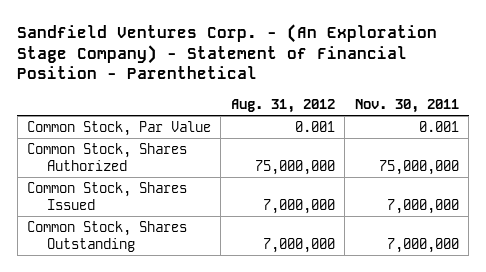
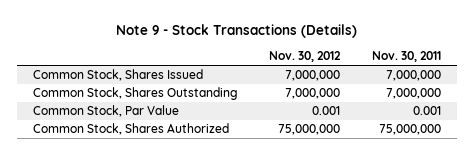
[17,23,438,80] Sandfield Ventures Corp. - (An Exploration Stage Company) - Statement of Financial Position - Parenthetical -> [115,23,357,38] Note 9 - Stock Transactions (Details)
[230,98,335,113] Aug. 31, 2012 -> none
none -> [269,51,342,63] Nov. 30, 2012
[27,120,212,136] Common Stock, Par Value -> [32,105,179,118] Common Stock, Par Value
[27,142,188,171] Common Stock, Shares Authorized -> [32,123,229,136] Common Stock, Shares Authorized

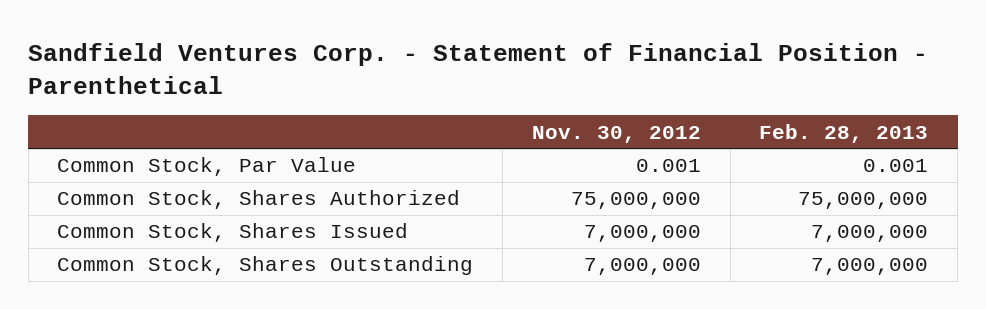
[115,23,357,38] Note 9 - Stock Transactions (Details) -> [28,43,929,95] Sandfield Ventures Corp. - Statement of Financial Position - Parenthetical
[372,51,442,63] Nov. 30, 2011 -> none
none -> [759,123,929,143] Feb. 28, 2013
[32,69,203,82] Common Stock, Shares Issued -> [57,223,409,243] Common Stock, Shares Issued
[32,87,238,101] Common Stock, Shares Outstanding -> [57,256,474,276] Common Stock, Shares Outstanding

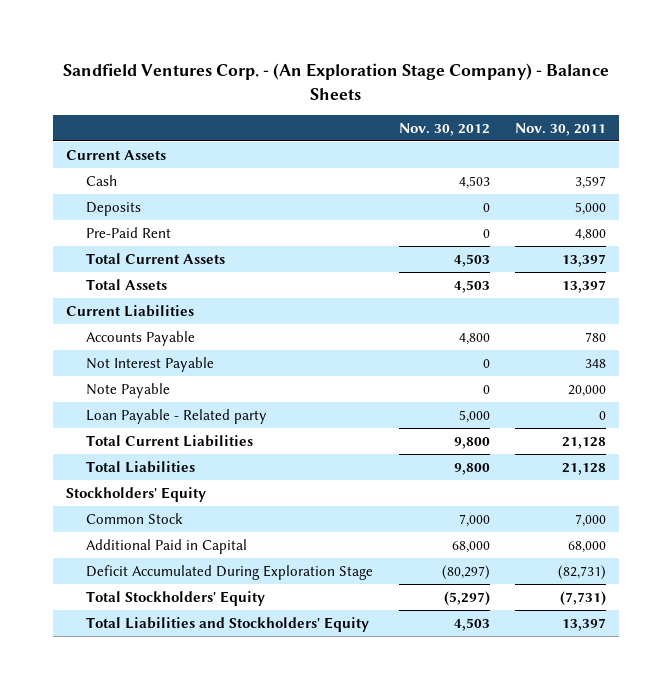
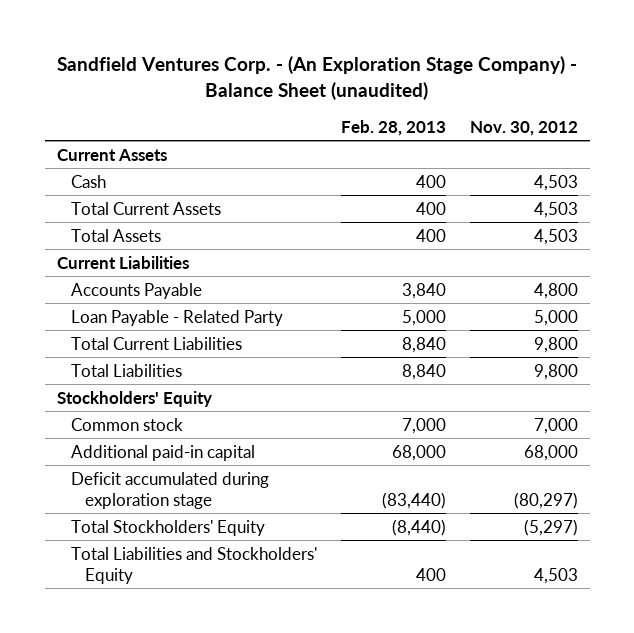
[62,63,609,100] Sandfield Ventures Corp. - (An Exploration Stage Company) - Balance Sheets -> [57,55,578,100] Sandfield Ventures Corp. - (An Exploration Stage Company) - Balance Sheet (unaudited)
[515,122,607,136] Nov. 30, 2011 -> none
none -> [340,119,446,136] Feb. 28, 2013
[85,201,141,216] Deposits -> none
[85,226,171,238] Pre-Paid Rent -> none
[85,356,214,372] Not Interest Payable -> none
[85,382,170,398] Note Payable -> none
[85,408,267,424] Loan Payable - Related party -> [70,309,283,326] Loan Payable - Related Party
[85,512,183,524] Common Stock -> [70,417,183,431] Common stock
[85,538,247,554] Additional Paid in Capital -> [70,444,255,461] Additional paid-in capital
[85,564,373,580] Deficit Accumulated During Exploration Stage -> [70,471,269,509] Deficit accumulated during exploration stage

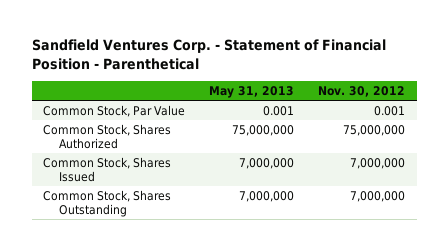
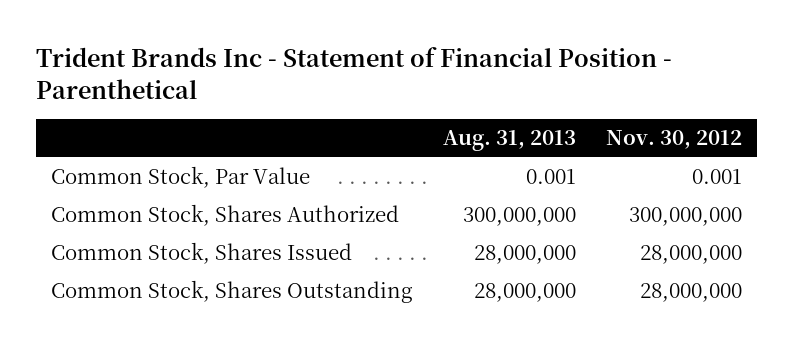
[31,39,386,71] Sandfield Ventures Corp. - Statement of Financial Position - Parenthetical -> [35,47,672,99] Trident Brands Inc - Statement of Financial Position - Parenthetical
[209,86,295,99] May 31, 2013 -> none
none -> [443,130,577,152] Aug. 31, 2013
[342,125,405,137] 75,000,000 -> [629,207,743,227] 300,000,000
[349,158,405,170] 7,000,000 -> [640,245,743,265] 28,000,000
[349,191,405,203] 7,000,000 -> [640,283,743,303] 28,000,000

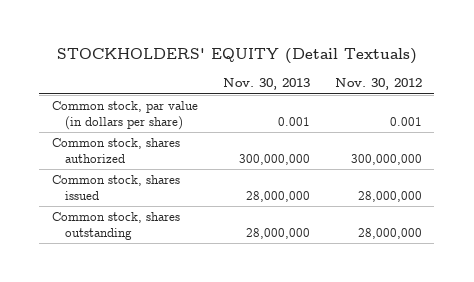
[35,47,672,99] Trident Brands Inc - Statement of Financial Position - Parenthetical -> [56,48,417,65] STOCKHOLDERS' EQUITY (Detail Textuals)
[443,130,577,152] Aug. 31, 2013 -> none
none -> [222,78,310,91] Nov. 30, 2013
[51,166,311,189] Common Stock, Par Value -> [51,101,198,130] Common stock, par value (in dollars per share)
[51,204,400,227] Common Stock, Shares Authorized -> [51,138,180,163] Common stock, shares authorized
[51,242,353,265] Common Stock, Shares Issued -> [51,175,180,200] Common stock, shares issued
[51,280,414,304] Common Stock, Shares Outstanding -> [51,212,180,240] Common stock, shares outstanding

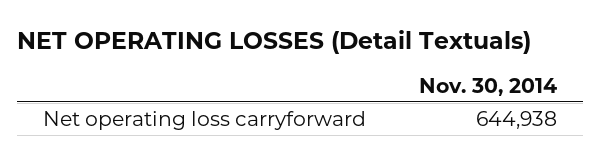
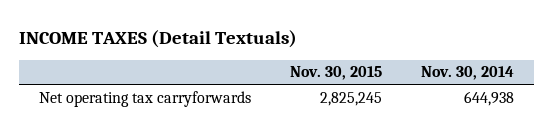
[16,29,531,54] NET OPERATING LOSSES (Detail Textuals) -> [19,29,298,48] INCOME TAXES (Detail Textuals)
none -> [290,66,383,81] Nov. 30, 2015
[43,111,367,131] Net operating loss carryforward -> [38,90,251,107] Net operating tax carryforwards

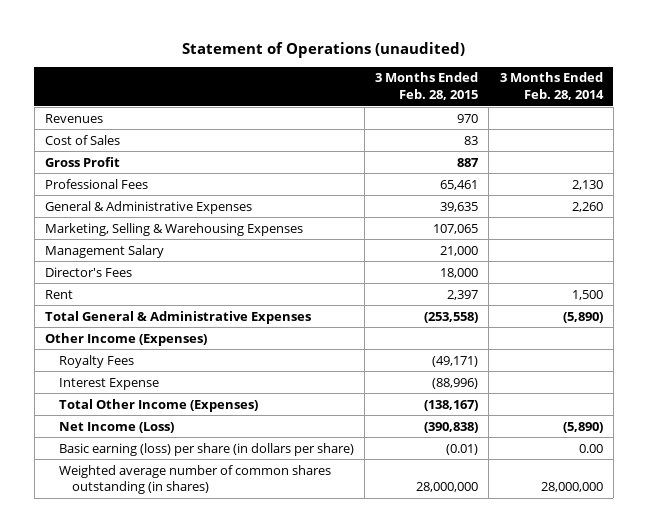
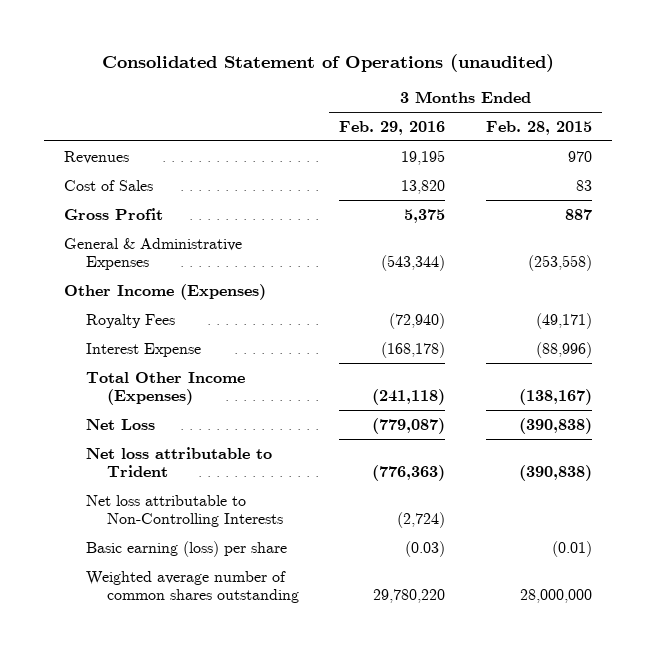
[181,42,465,59] Statement of Operations (unaudited) -> [102,53,555,72] Consolidated Statement of Operations (unaudited)
[499,72,604,100] 3 Months Ended Feb. 28, 2014 -> none
none -> [339,120,446,135] Feb. 29, 2016
[45,178,149,189] Professional Fees -> none
[45,222,304,236] Marketing, Selling & Warehousing Expenses -> none
[45,244,165,258] Management Salary -> none
[45,266,133,277] Director's Fees -> none
[45,289,74,299] Rent -> none
[45,310,312,324] Total General & Administrative Expenses -> none
[440,201,479,212] 39,635 -> [527,255,592,272] (253,558)
none -> [85,418,155,430] Net Loss
[58,421,174,433] Net Income (Loss) -> [85,446,272,478] Net loss attributable to Trident
none -> [85,494,283,528] Net loss attributable to Non-Controlling Interests
[58,442,354,456] Basic earning (loss) per share (in dollars per share) -> [85,540,287,557] Basic earning (loss) per share
[58,464,331,495] Weighted average number of common shares outstanding (in shares) -> [85,570,299,604] Weighted average number of common shares outstanding

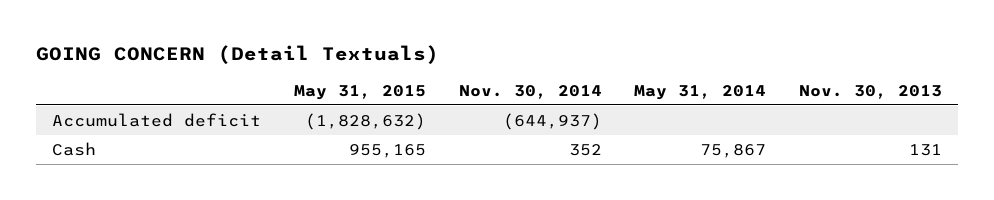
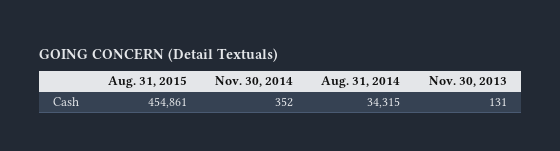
[293,84,426,100] May 31, 2015 -> none
[634,84,767,100] May 31, 2014 -> none
none -> [107,76,187,89] Aug. 31, 2015
none -> [321,76,401,89] Aug. 31, 2014
[52,113,262,128] Accumulated deficit -> none

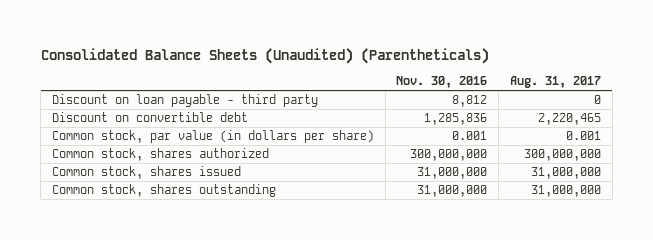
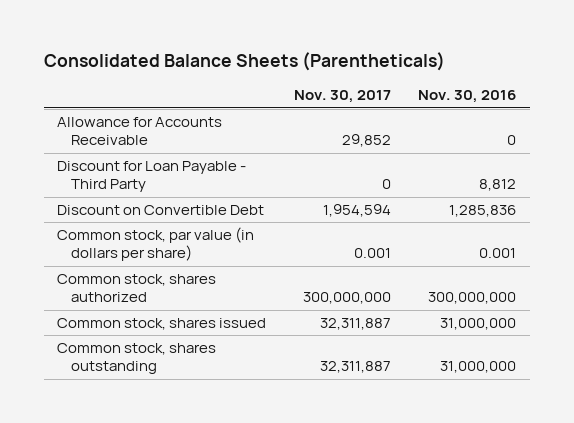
[40,47,489,64] Consolidated Balance Sheets (Unaudited) (Parentheticals) -> [43,52,445,72] Consolidated Balance Sheets (Parentheticals)
[509,76,601,89] Aug. 31, 2017 -> none
none -> [293,90,391,104] Nov. 30, 2017
none -> [57,117,223,146] Allowance for Accounts Receivable
[52,94,319,108] Discount on loan payable - third party -> [57,161,247,193] Discount for Loan Payable - Third Party
[52,112,249,123] Discount on convertible debt -> [57,205,265,216] Discount on Convertible Debt

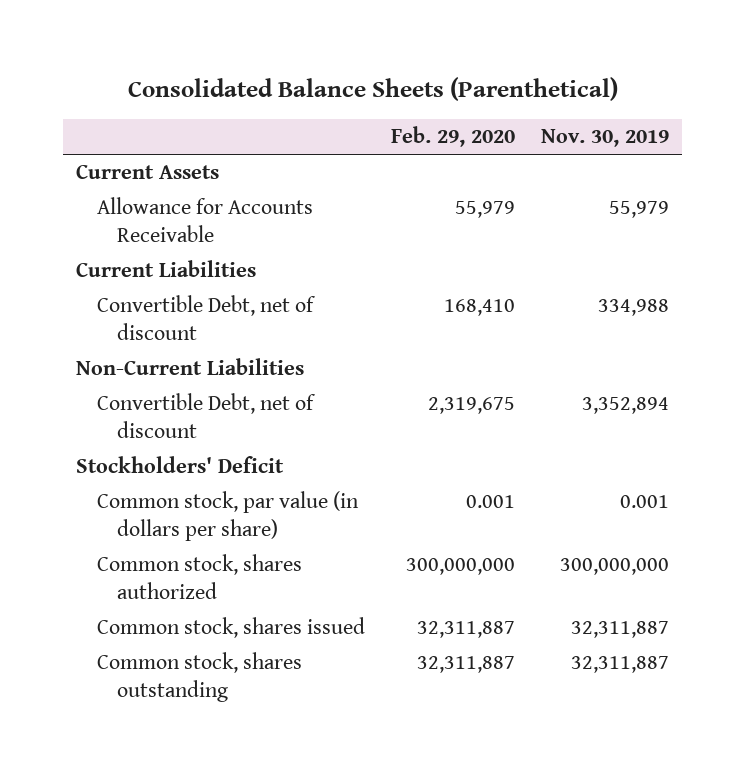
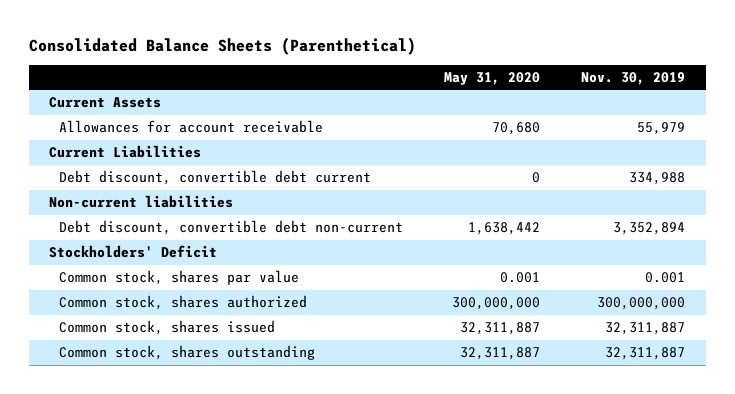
[390,126,515,148] Feb. 29, 2020 -> none
none -> [444,71,541,85] May 31, 2020
[96,197,313,243] Allowance for Accounts Receivable -> [59,120,324,134] Allowances for account receivable
[96,295,316,341] Convertible Debt, net of discount -> [59,170,372,186] Debt discount, convertible debt current
[76,358,305,376] Non-Current Liabilities -> [49,195,234,209] Non-current liabilities
[96,393,316,439] Convertible Debt, net of discount -> [59,220,404,236] Debt discount, convertible debt non-current
[96,491,359,542] Common stock, par value (in dollars per share) -> [59,270,300,286] Common stock, shares par value

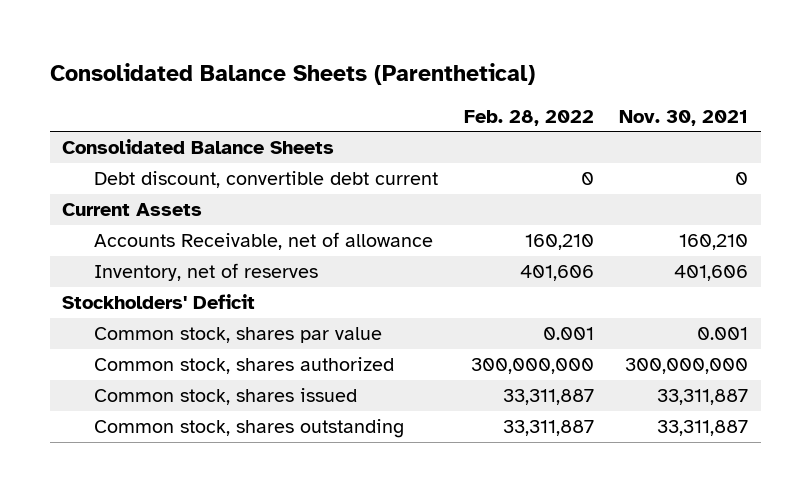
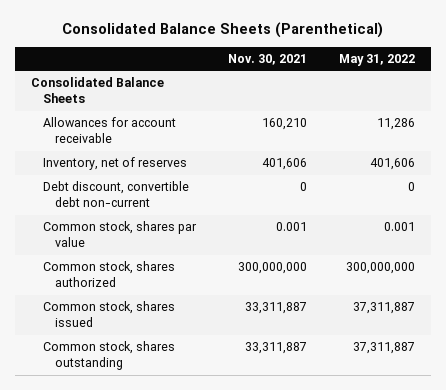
[463,109,594,126] Feb. 28, 2022 -> none
none -> [339,53,416,66] May 31, 2022
[94,171,439,189] Debt discount, convertible debt current -> none
[62,203,203,217] Current Assets -> none
[94,232,434,251] Accounts Receivable, net of allowance -> [43,117,177,144] Allowances for account receivable
[62,294,256,310] Stockholders' Deficit -> none
none -> [43,181,190,208] Debt discount, convertible debt non-current

